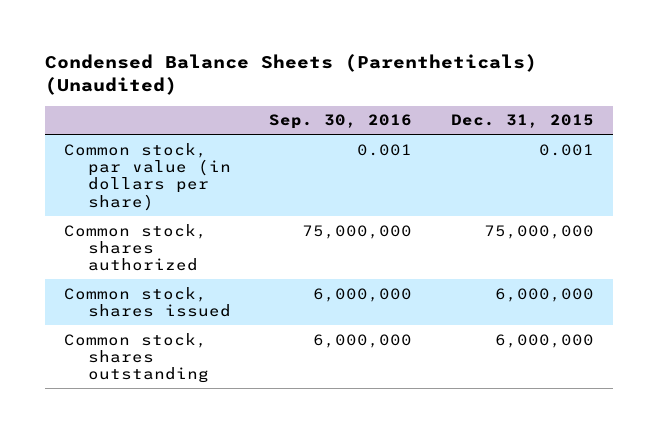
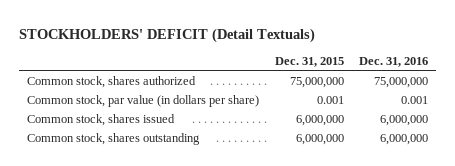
[44,53,537,95] Condensed Balance Sheets (Parentheticals) (Unaudited) -> [19,27,316,43] STOCKHOLDERS' DEFICIT (Detail Textuals)
[269,114,413,130] Sep. 30, 2016 -> none
none -> [359,56,429,67] Dec. 31, 2016
[64,142,231,211] Common stock, par value (in dollars per share) -> [27,94,260,107] Common stock, par value (in dollars per share)

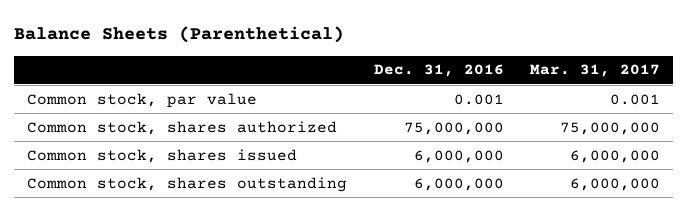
[19,27,316,43] STOCKHOLDERS' DEFICIT (Detail Textuals) -> [14,26,345,44] Balance Sheets (Parenthetical)
[274,56,344,67] Dec. 31, 2015 -> none
none -> [530,64,661,78] Mar. 31, 2017
none -> [27,92,258,108] Common stock, par value
[27,94,260,107] Common stock, par value (in dollars per share) -> none

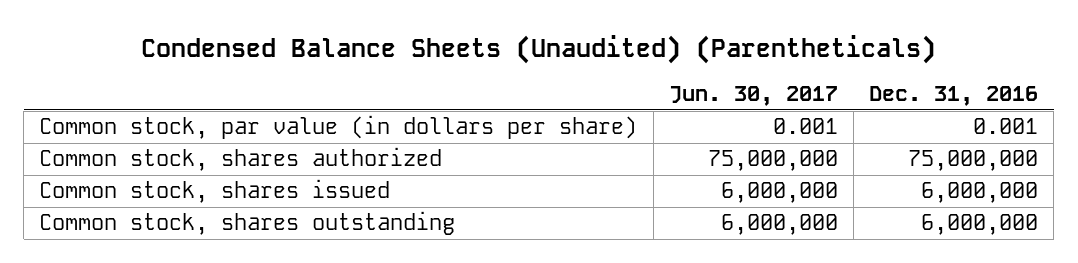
[14,26,345,44] Balance Sheets (Parenthetical) -> [140,34,936,64] Condensed Balance Sheets (Unaudited) (Parentheticals)
[530,64,661,78] Mar. 31, 2017 -> none
none -> [668,86,838,107] Jun. 30, 2017
[27,92,258,108] Common stock, par value -> [39,115,638,140] Common stock, par value (in dollars per share)

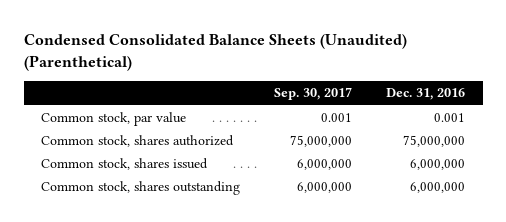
[140,34,936,64] Condensed Balance Sheets (Unaudited) (Parentheticals) -> [23,34,407,72] Condensed Consolidated Balance Sheets (Unaudited) (Parenthetical)
[668,86,838,107] Jun. 30, 2017 -> none
none -> [274,87,353,101] Sep. 30, 2017
[39,115,638,140] Common stock, par value (in dollars per share) -> [40,112,186,127] Common stock, par value

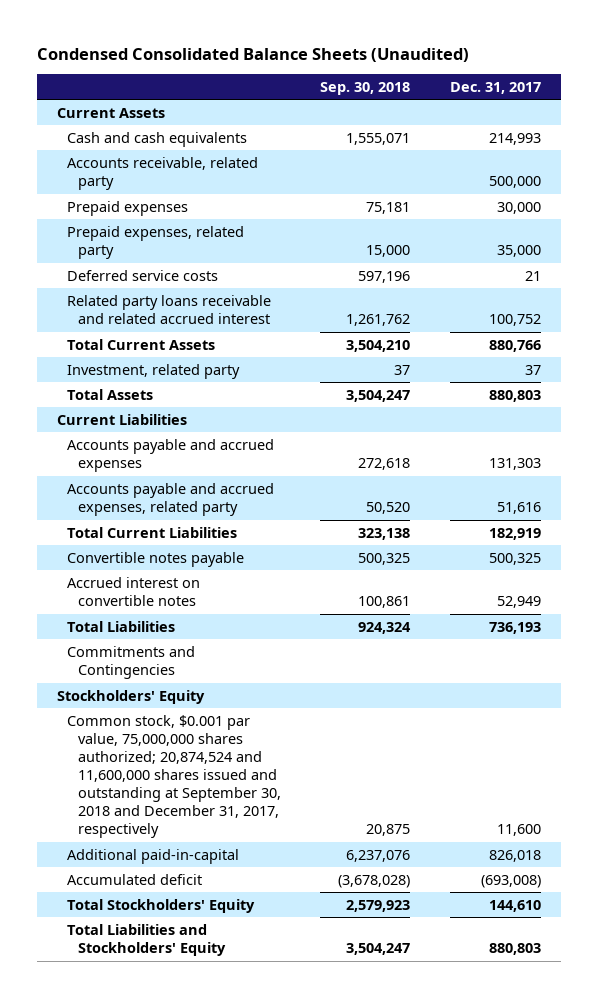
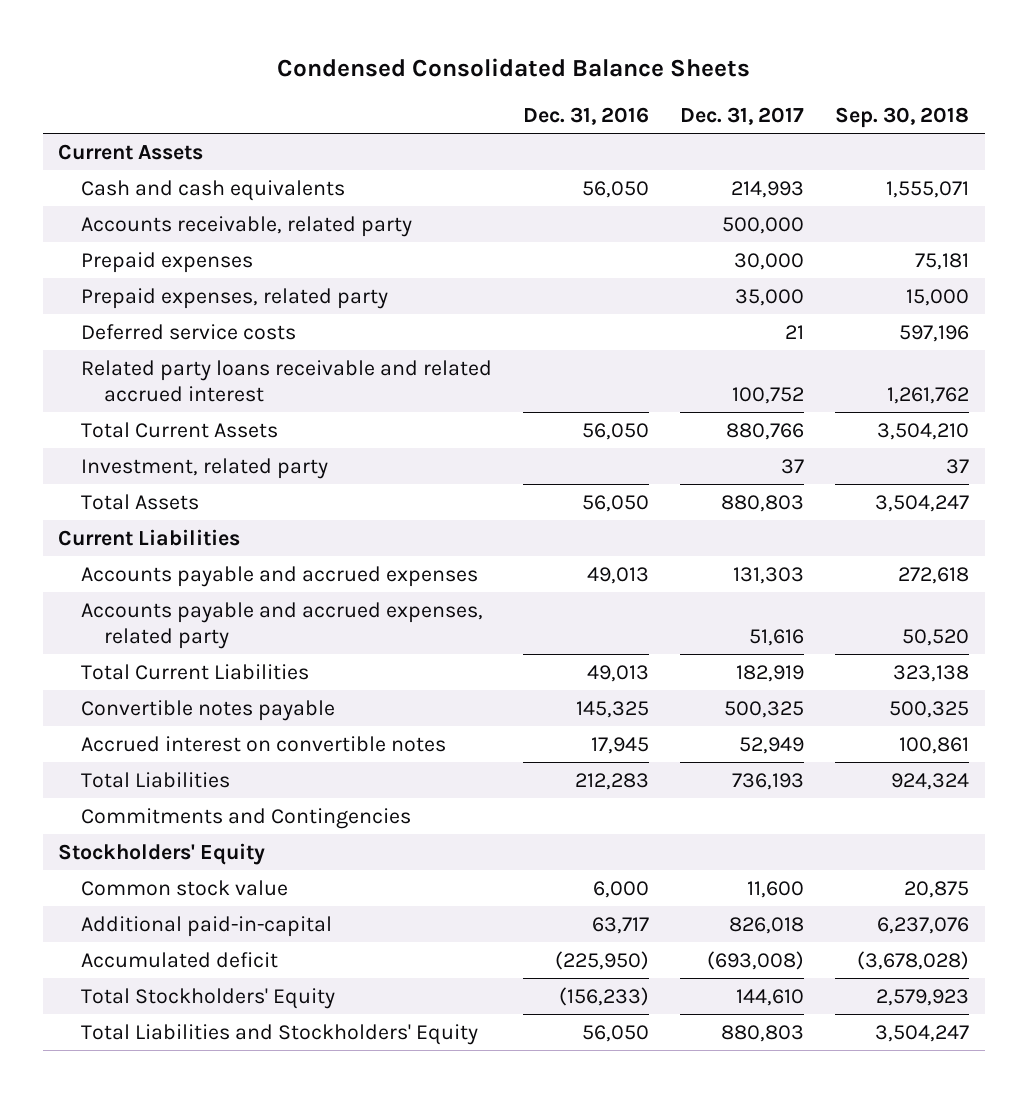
[37,47,470,62] Condensed Consolidated Balance Sheets (Unaudited) -> [276,57,750,77] Condensed Consolidated Balance Sheets
none -> [523,106,650,125] Dec. 31, 2016
[67,714,281,839] Common stock, $0.001 par value, 75,000,000 shares authorized; 20,874,524 and 11,600,000 shares issued and outstanding at September 30, 2018 and December 31, 2017, respectively -> [81,879,289,896] Common stock value

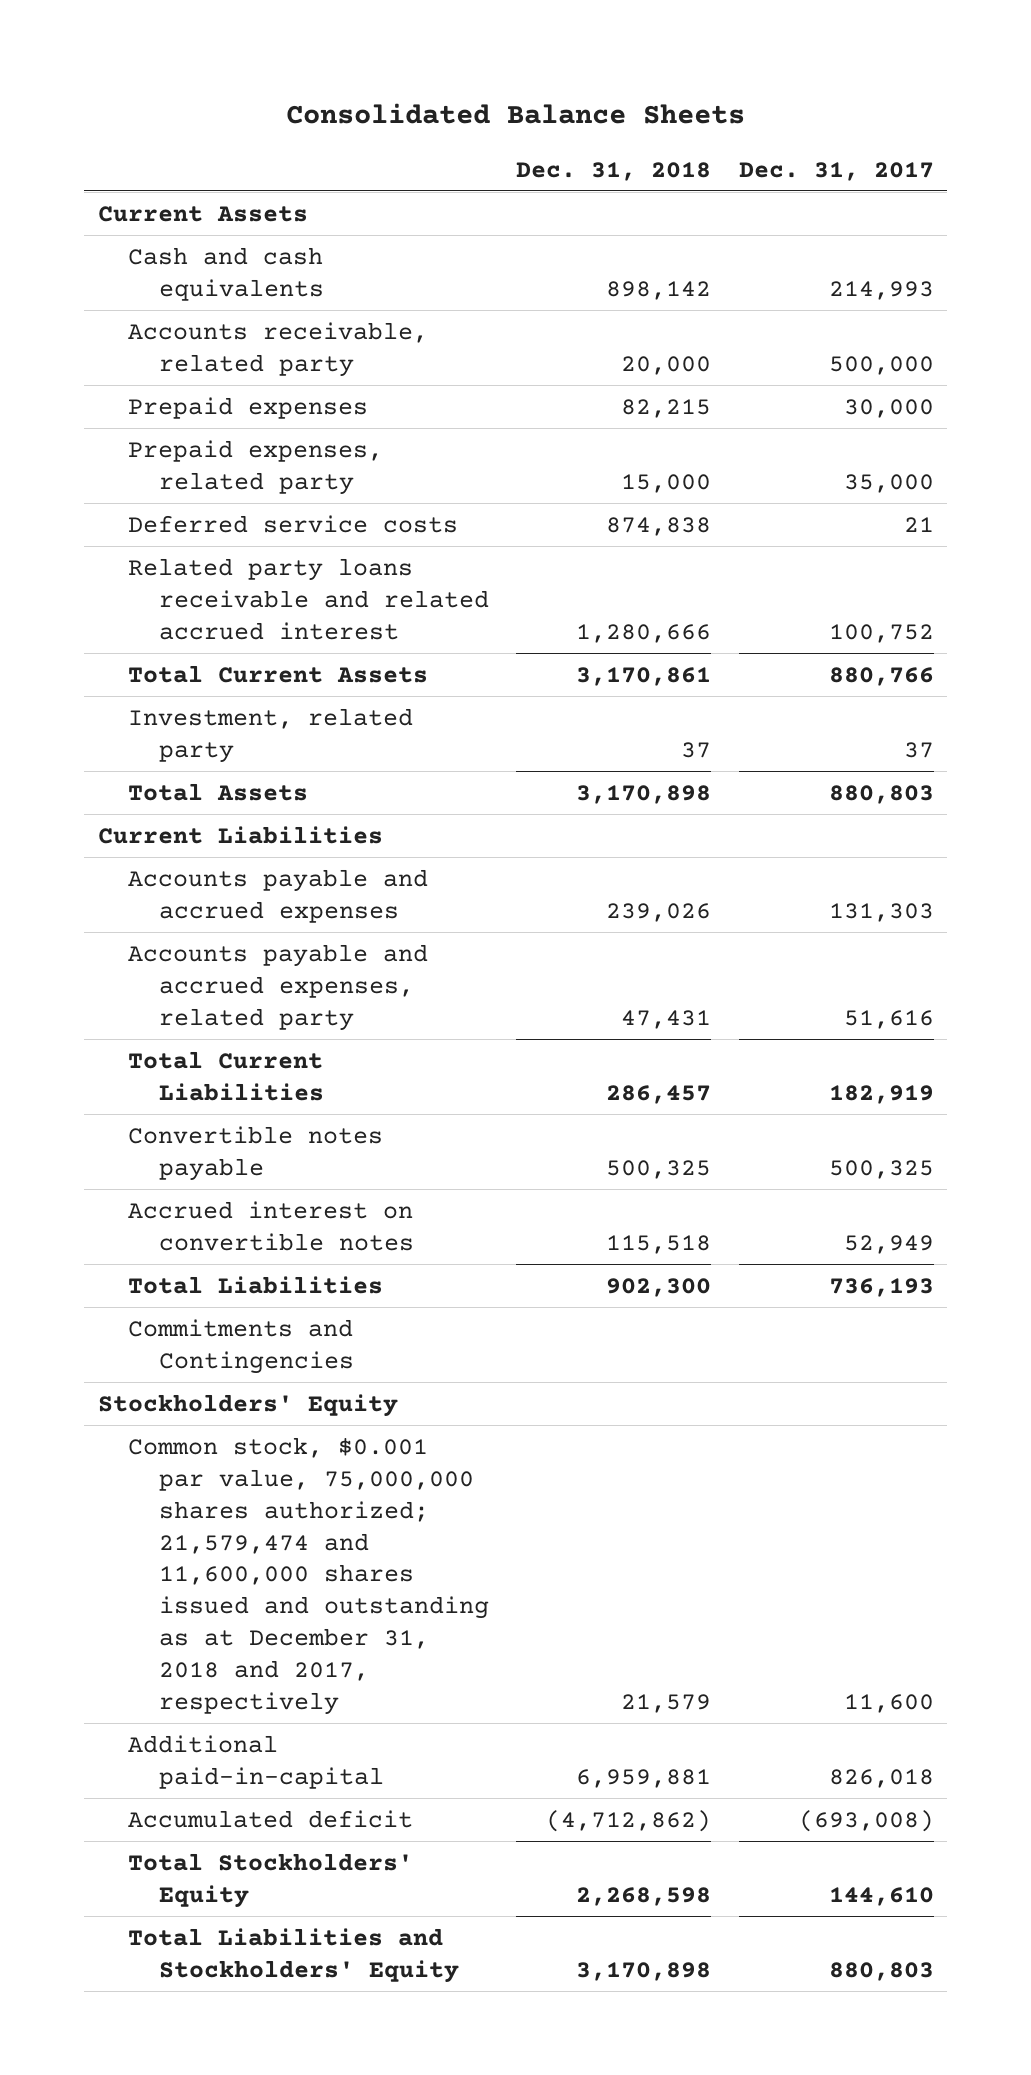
[276,57,750,77] Condensed Consolidated Balance Sheets -> [285,103,745,125] Consolidated Balance Sheets
[523,106,650,125] Dec. 31, 2016 -> none
[835,106,970,128] Sep. 30, 2018 -> none
none -> [516,161,712,181] Dec. 31, 2018
[81,879,289,896] Common stock value -> [128,1436,489,1716] Common stock, $0.001 par value, 75,000,000 shares authorized; 21,579,474 and 11,600,000 shares issued and outstanding as at December 31, 2018 and 2017, respectively

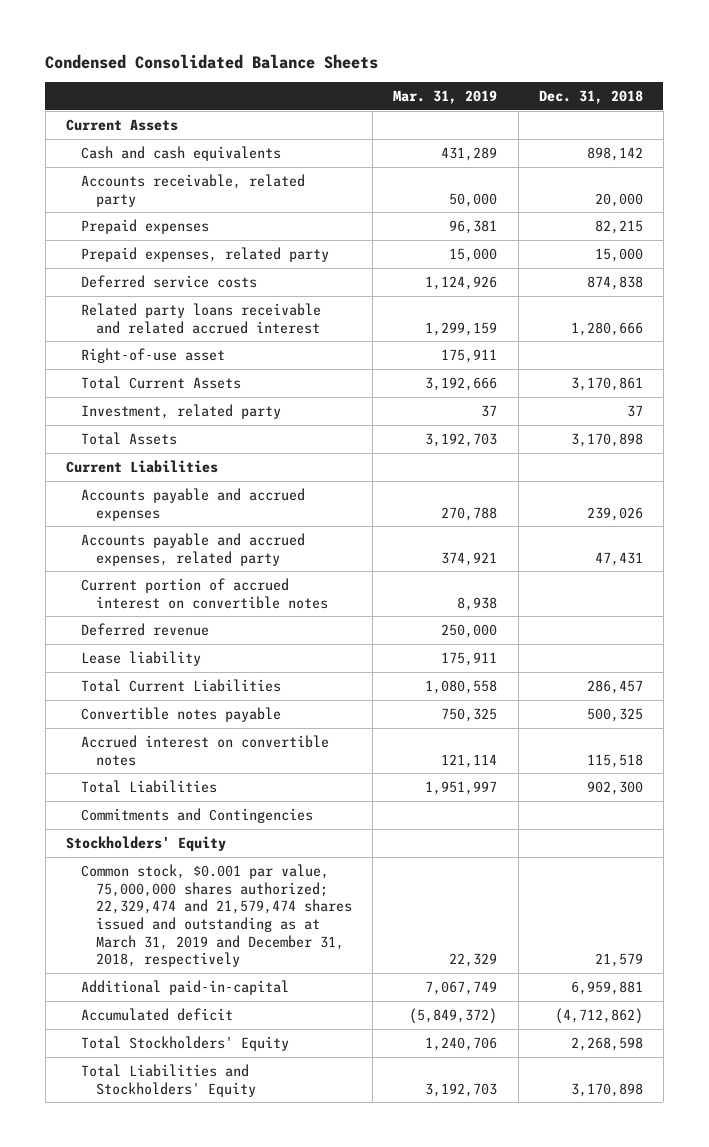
[285,103,745,125] Consolidated Balance Sheets -> [45,53,379,69] Condensed Consolidated Balance Sheets
[738,161,934,181] Dec. 31, 2017 -> none
none -> [393,89,498,104] Mar. 31, 2019
none -> [81,347,226,363] Right-of-use asset
none -> [81,577,329,609] Current portion of accrued interest on convertible notes
none -> [81,622,210,636] Deferred revenue
none -> [81,650,202,666] Lease liability
[128,1436,489,1716] Common stock, $0.001 par value, 75,000,000 shares authorized; 21,579,474 and 11,600,000 shares issued and outstanding as at December 31, 2018 and 2017, respectively -> [81,863,353,968] Common stock, $0.001 par value, 75,000,000 shares authorized; 22,329,474 and 21,579,474 shares issued and outstanding as at March 31, 2019 and December 31, 2018, respectively

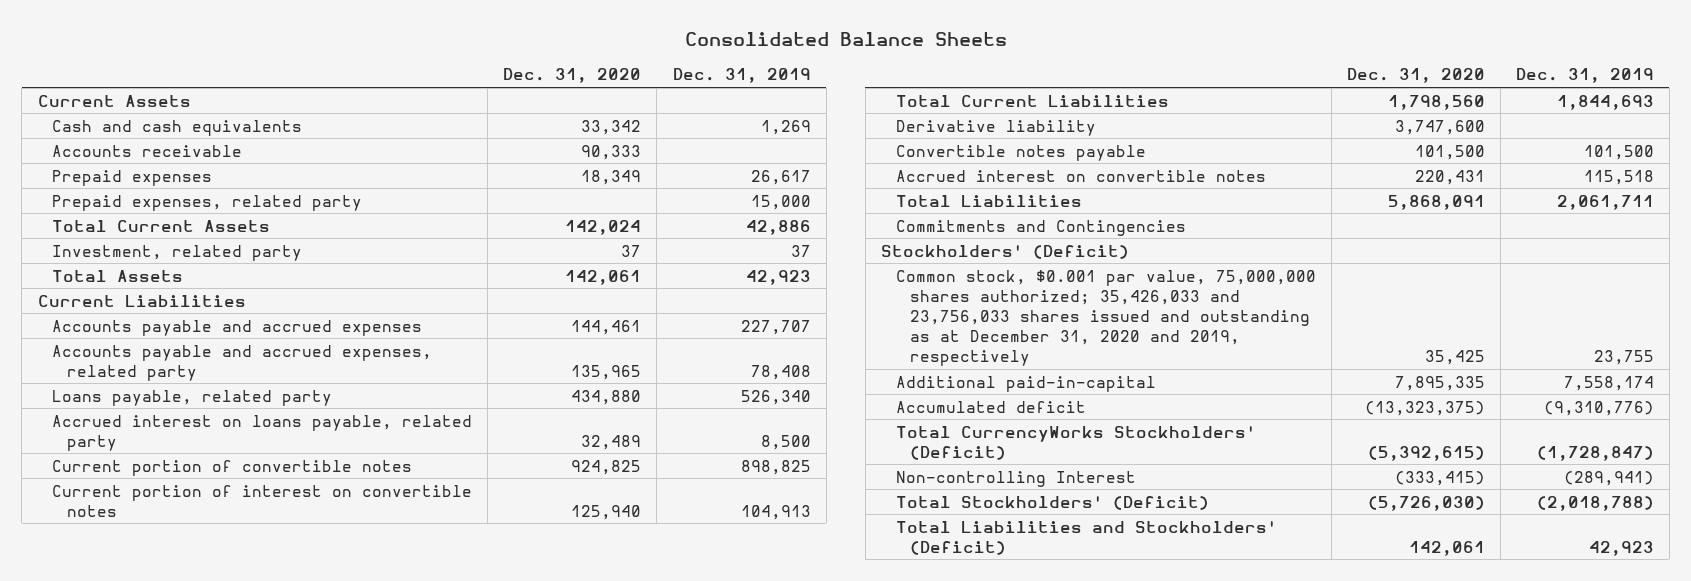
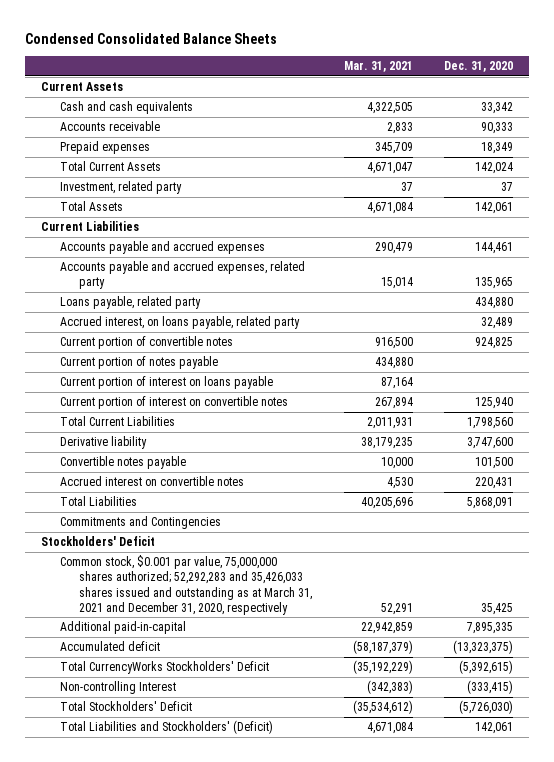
[684,32,1007,47] Consolidated Balance Sheets -> [24,32,277,44] Condensed Consolidated Balance Sheets
[672,68,811,84] Dec. 31, 2019 -> none
none -> [343,61,413,73] Mar. 31, 2021
[52,194,363,211] Prepaid expenses, related party -> none
[52,414,473,451] Accrued interest on loans payable, related party -> [59,316,300,330] Accrued interest, on loans payable, related party
none -> [59,356,218,370] Current portion of notes payable
none -> [59,376,273,390] Current portion of interest on loans payable
[880,244,1129,259] Stockholders' (Deficit) -> [40,536,155,547] Stockholders' Deficit
[895,269,1316,367] Common stock, $0.001 par value, 75,000,000 shares authorized; 35,426,033 and 23,756,033 shares issued and outstanding as at December 31, 2020 and 2019, respectively -> [59,555,313,615] Common stock, $0.001 par value, 75,000,000 shares authorized; 52,292,283 and 35,426,033 shares issued and outstanding as at March 31, 2021 and December 31, 2020, respectively
[895,425,1256,460] Total CurrencyWorks Stockholders' (Deficit) -> [59,661,269,675] Total CurrencyWorks Stockholders' Deficit
[895,495,1209,510] Total Stockholders' (Deficit) -> [59,701,192,712] Total Stockholders' Deficit

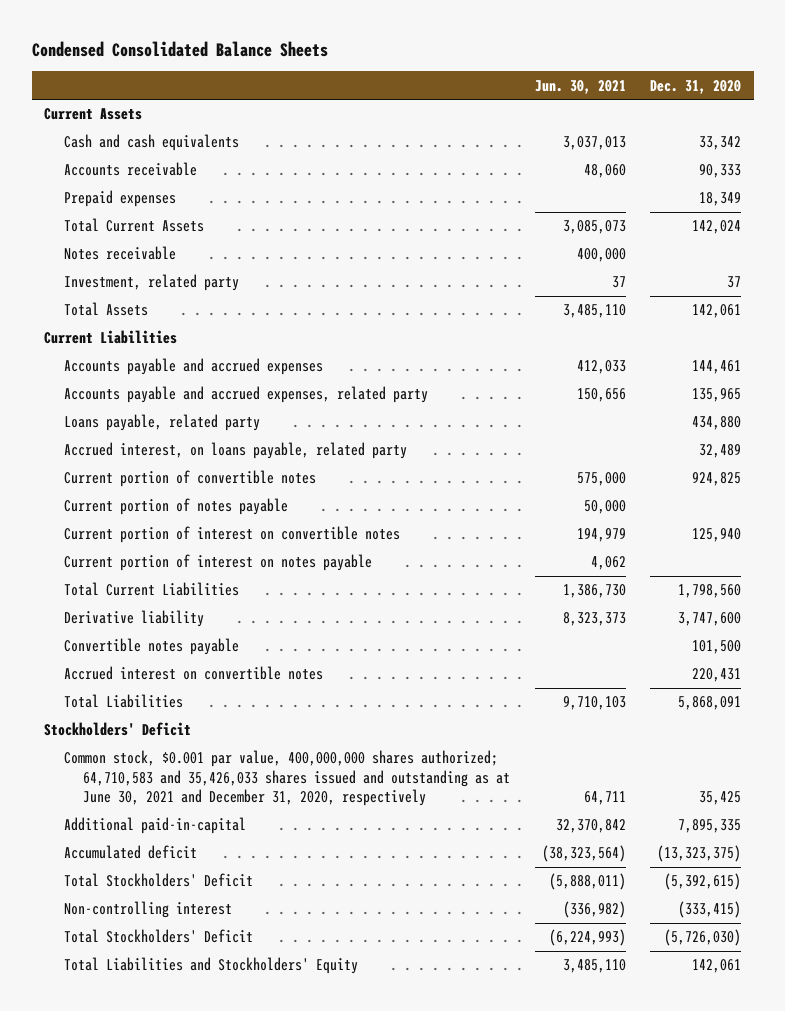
[343,61,413,73] Mar. 31, 2021 -> none
none -> [534,79,626,94] Jun. 30, 2021
none -> [63,246,176,261] Notes receivable
[59,376,273,390] Current portion of interest on loans payable -> none
none -> [63,554,372,572] Current portion of interest on notes payable
[59,516,221,530] Commitments and Contingencies -> none
[59,555,313,615] Common stock, $0.001 par value, 75,000,000 shares authorized; 52,292,283 and 35,426,033 shares issued and outstanding as at March 31, 2021 and December 31, 2020, respectively -> [63,750,511,807] Common stock, $0.001 par value, 400,000,000 shares authorized; 64,710,583 and 35,426,033 shares issued and outstanding as at June 30, 2021 and December 31, 2020, respectively
[59,661,269,675] Total CurrencyWorks Stockholders' Deficit -> [63,873,253,888] Total Stockholders' Deficit
[59,681,176,695] Non-controlling Interest -> [63,901,232,919] Non-controlling interest
[59,720,273,735] Total Liabilities and Stockholders' (Deficit) -> [63,957,358,975] Total Liabilities and Stockholders' Equity

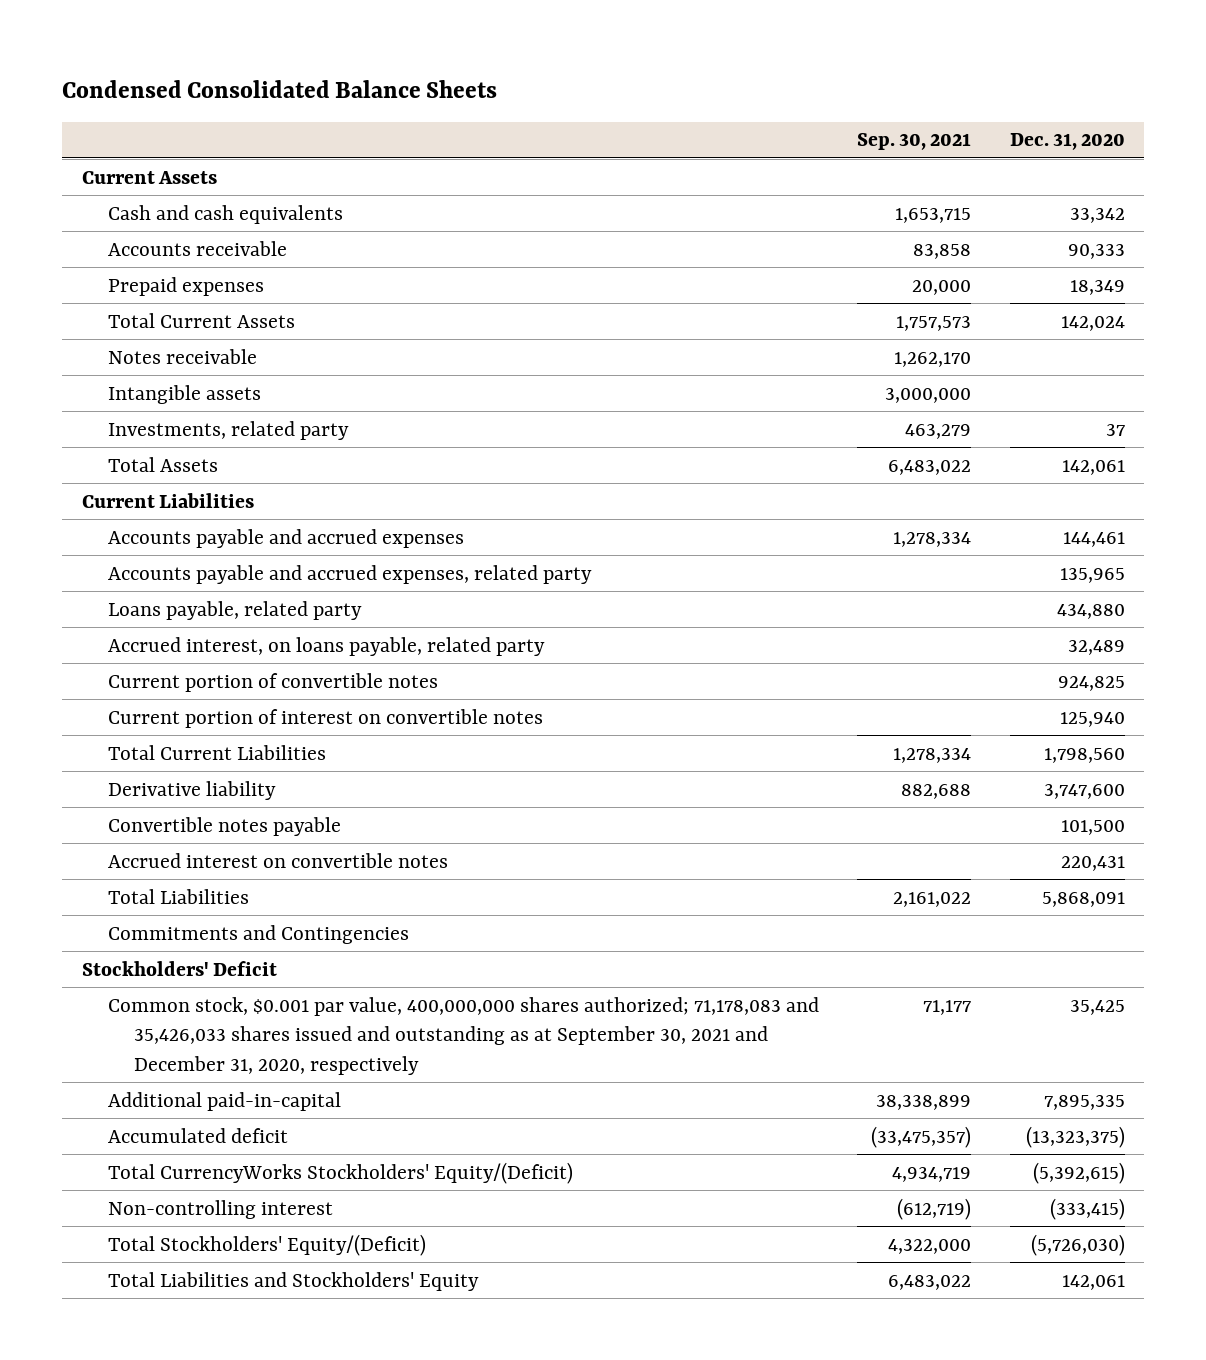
[534,79,626,94] Jun. 30, 2021 -> none
none -> [857,133,972,151] Sep. 30, 2021
none -> [108,384,262,404] Intangible assets
[63,274,239,292] Investment, related party -> [108,420,350,440] Investments, related party
[63,498,288,516] Current portion of notes payable -> none
[63,554,372,572] Current portion of interest on notes payable -> none
none -> [108,924,410,944] Commitments and Contingencies
[63,750,511,807] Common stock, $0.001 par value, 400,000,000 shares authorized; 64,710,583 and 35,426,033 shares issued and outstanding as at June 30, 2021 and December 31, 2020, respectively -> [108,996,820,1075] Common stock, $0.001 par value, 400,000,000 shares authorized; 71,178,083 and 35,426,033 shares issued and outstanding as at September 30, 2021 and December 31, 2020, respectively
[63,873,253,888] Total Stockholders' Deficit -> [108,1161,574,1184] Total CurrencyWorks Stockholders' Equity/(Deficit)
[63,929,253,944] Total Stockholders' Deficit -> [108,1233,427,1256] Total Stockholders' Equity/(Deficit)

